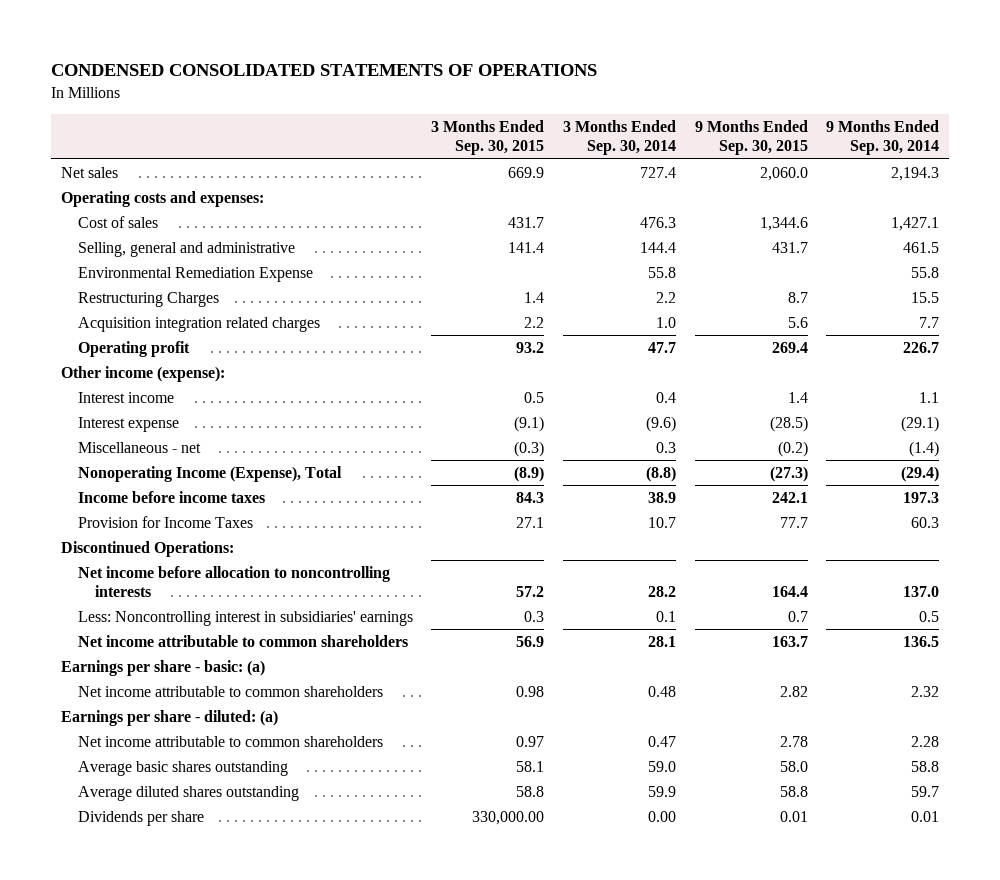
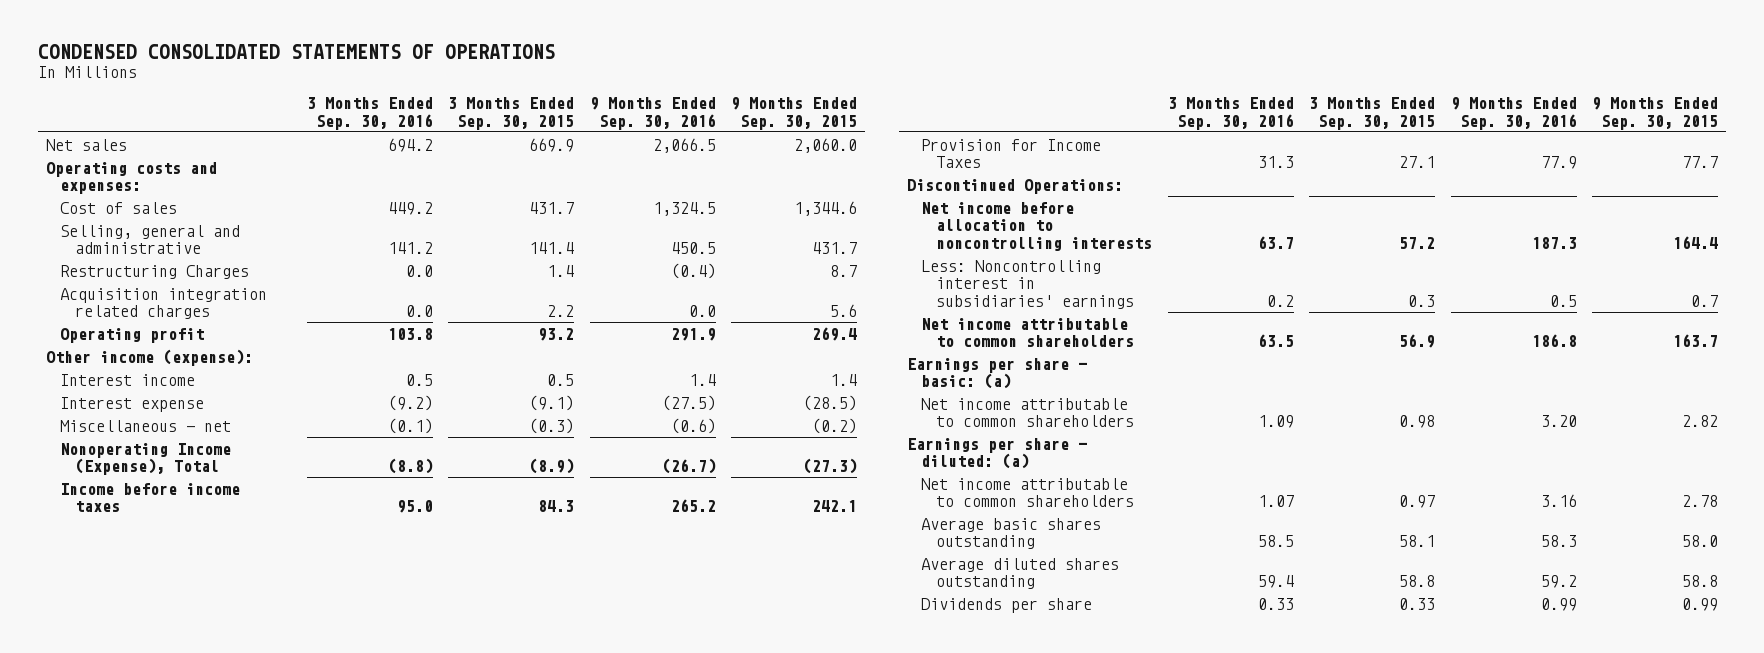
[563,119,677,156] 3 Months Ended Sep. 30, 2014 -> none
[826,119,940,156] 9 Months Ended Sep. 30, 2014 -> none
none -> [306,97,433,130] 3 Months Ended Sep. 30, 2016
none -> [589,97,716,130] 9 Months Ended Sep. 30, 2016
[77,266,313,282] Environmental Remediation Expense -> none
[472,810,545,825] 330,000.00 -> [1399,597,1436,610] 0.33
[779,810,808,822] 0.01 -> [1681,597,1718,611] 0.99

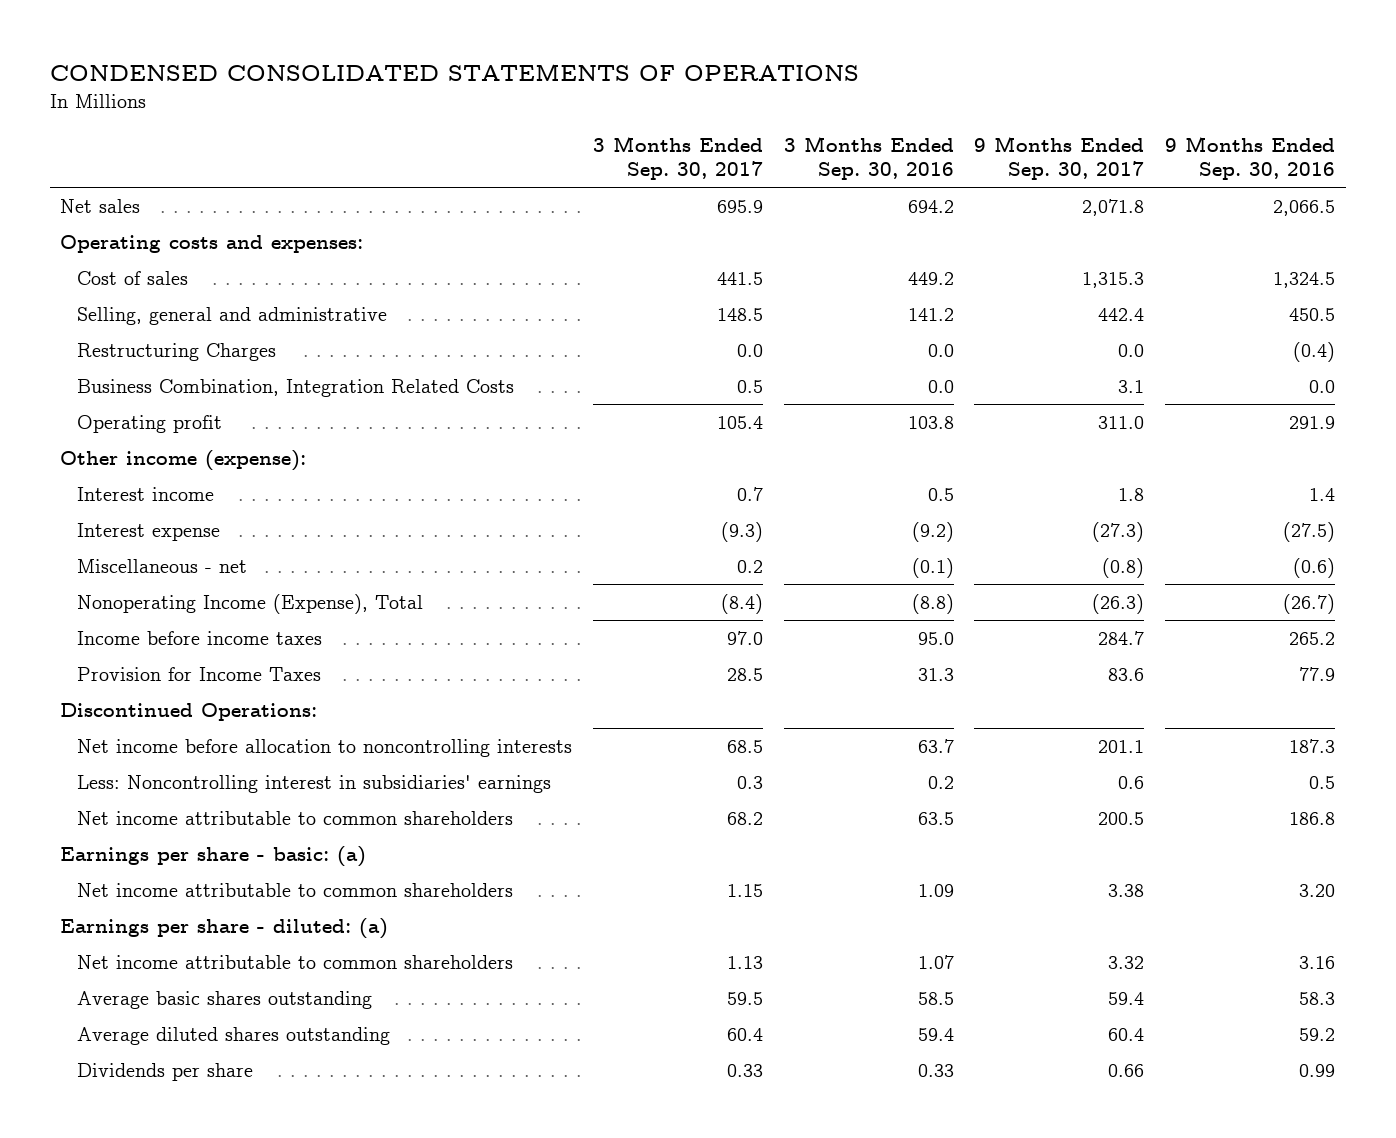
[448,97,575,130] 3 Months Ended Sep. 30, 2015 -> none
[730,97,857,130] 9 Months Ended Sep. 30, 2015 -> none
none -> [592,136,763,181] 3 Months Ended Sep. 30, 2017
none -> [974,136,1145,181] 9 Months Ended Sep. 30, 2017
[60,287,268,320] Acquisition integration related charges -> [76,378,514,397] Business Combination, Integration Related Costs

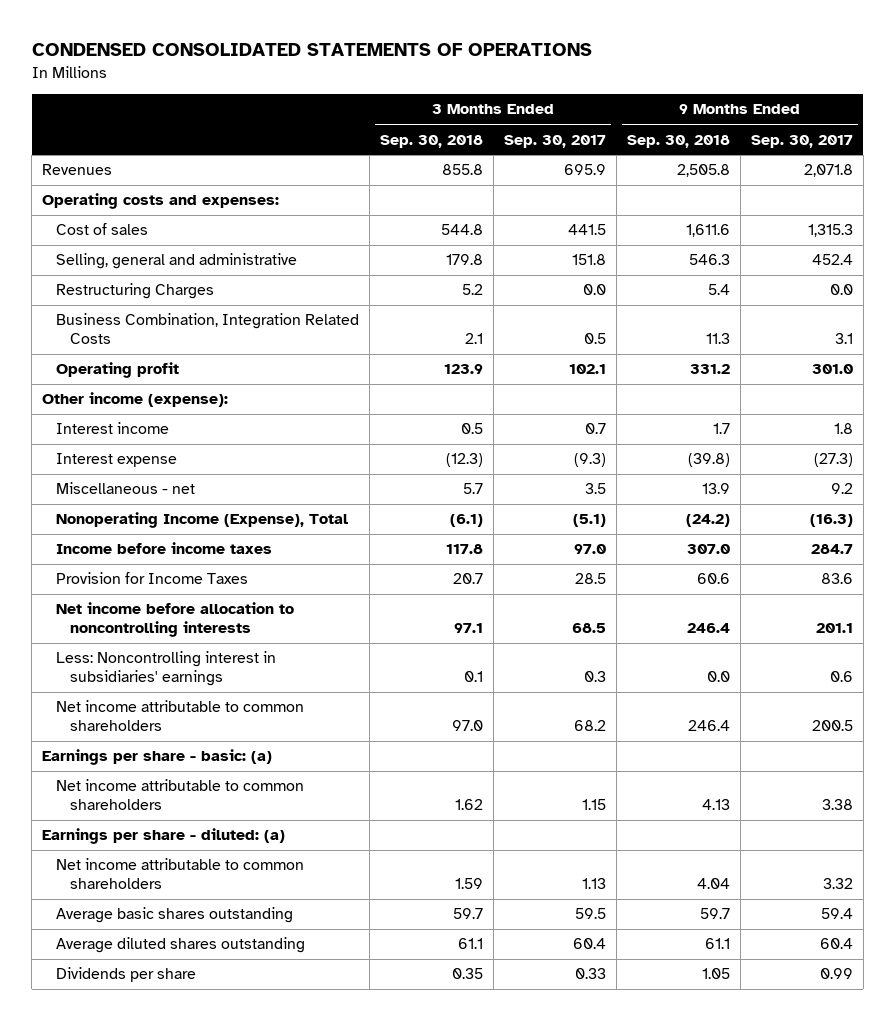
[783,136,954,181] 3 Months Ended Sep. 30, 2016 -> none
[1165,136,1336,181] 9 Months Ended Sep. 30, 2016 -> none
none -> [380,134,484,148] Sep. 30, 2018
none -> [627,134,731,148] Sep. 30, 2018
[60,198,141,213] Net sales -> [42,164,113,176] Revenues
[716,307,763,321] 148.5 -> [572,254,607,266] 151.8
[1098,307,1145,321] 442.4 -> [811,254,853,266] 452.4
[716,415,763,429] 105.4 -> [569,364,607,375] 102.1
[1098,415,1145,429] 311.0 -> [811,364,853,375] 301.0
[736,559,763,573] 0.2 -> [585,483,607,495] 3.5
[1102,557,1145,578] (0.8) -> [830,483,853,495] 9.2
[720,593,763,614] (8.4) -> [573,514,607,528] (5.1)
[1092,593,1145,614] (26.3) -> [809,514,853,528] (16.3)
[60,702,318,721] Discontinued Operations: -> none
[1108,1063,1145,1077] 0.66 -> [819,968,853,980] 0.99

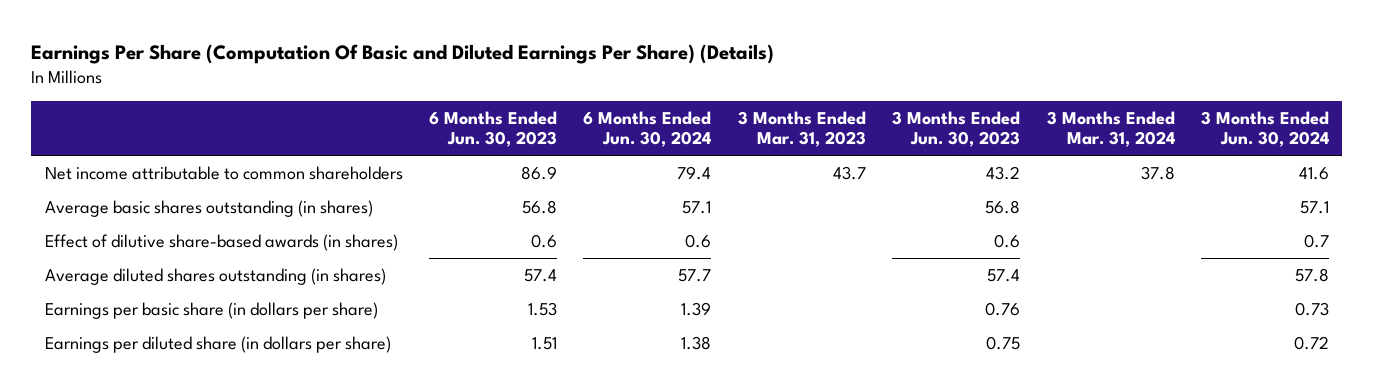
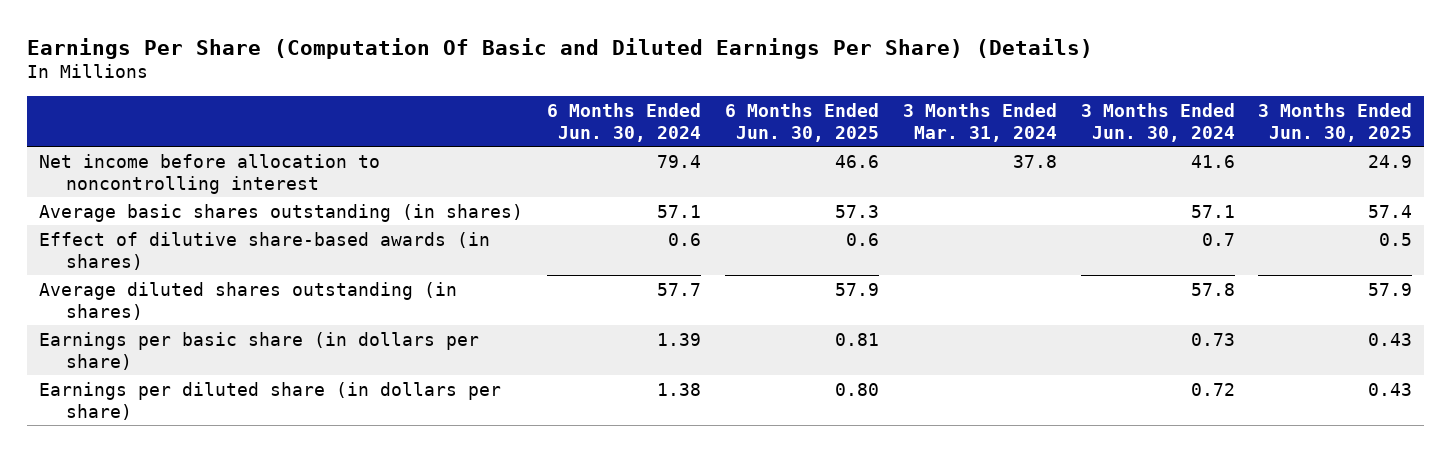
[428,110,557,148] 6 Months Ended Jun. 30, 2023 -> none
[737,110,866,148] 3 Months Ended Mar. 31, 2023 -> none
[892,110,1021,148] 3 Months Ended Jun. 30, 2023 -> none
none -> [724,102,879,142] 6 Months Ended Jun. 30, 2025
none -> [1258,102,1413,142] 3 Months Ended Jun. 30, 2025
[44,165,403,180] Net income attributable to common shareholders -> [39,153,381,194] Net income before allocation to noncontrolling interest

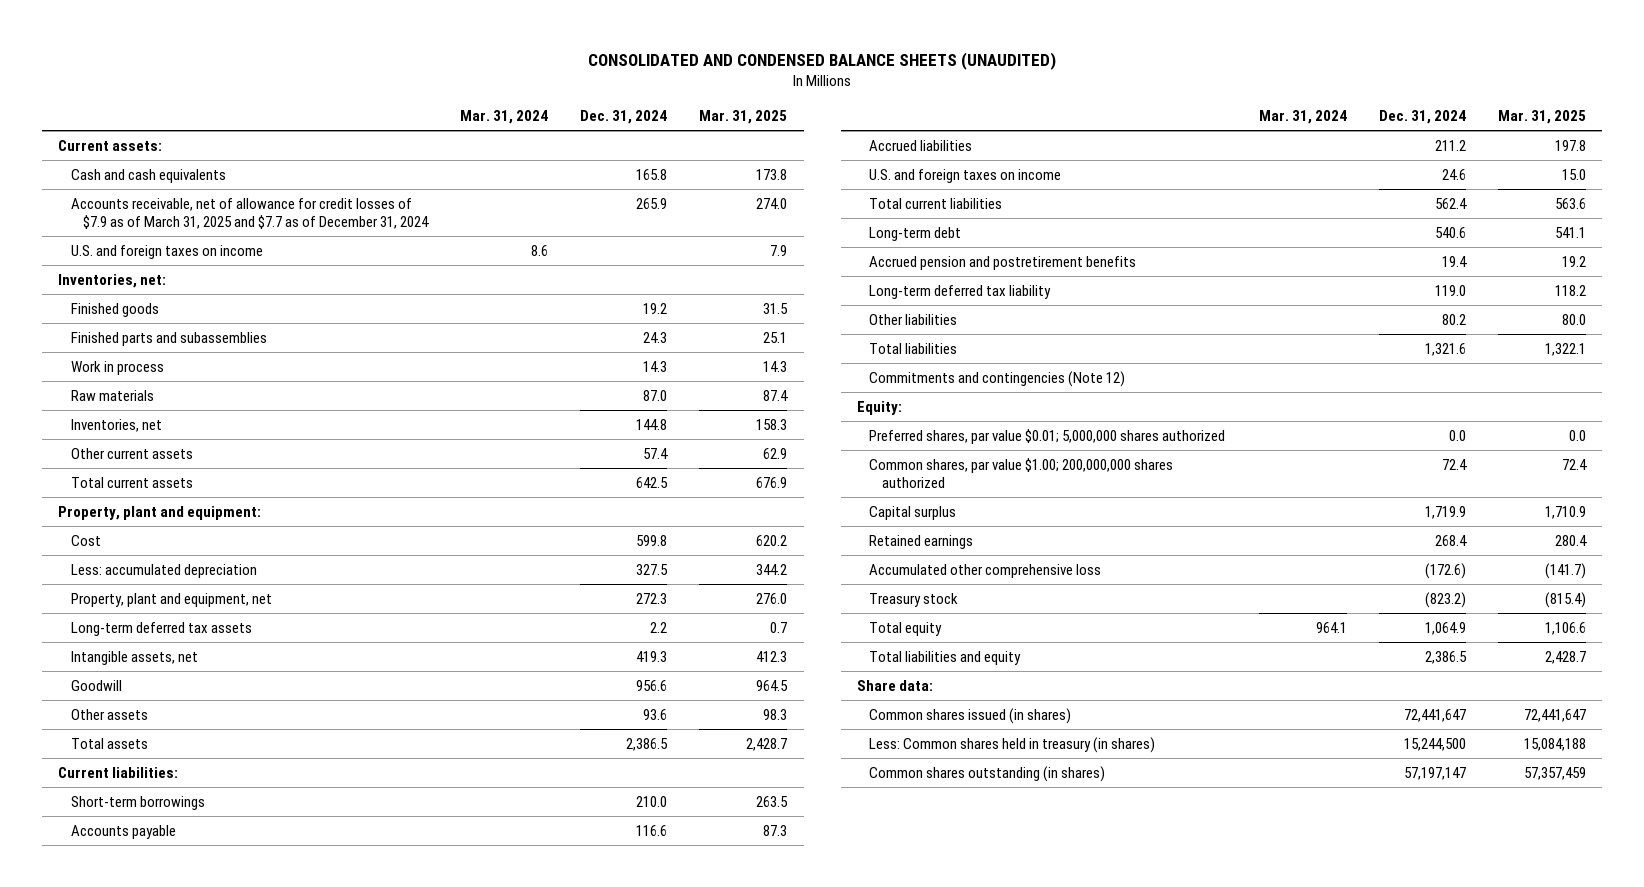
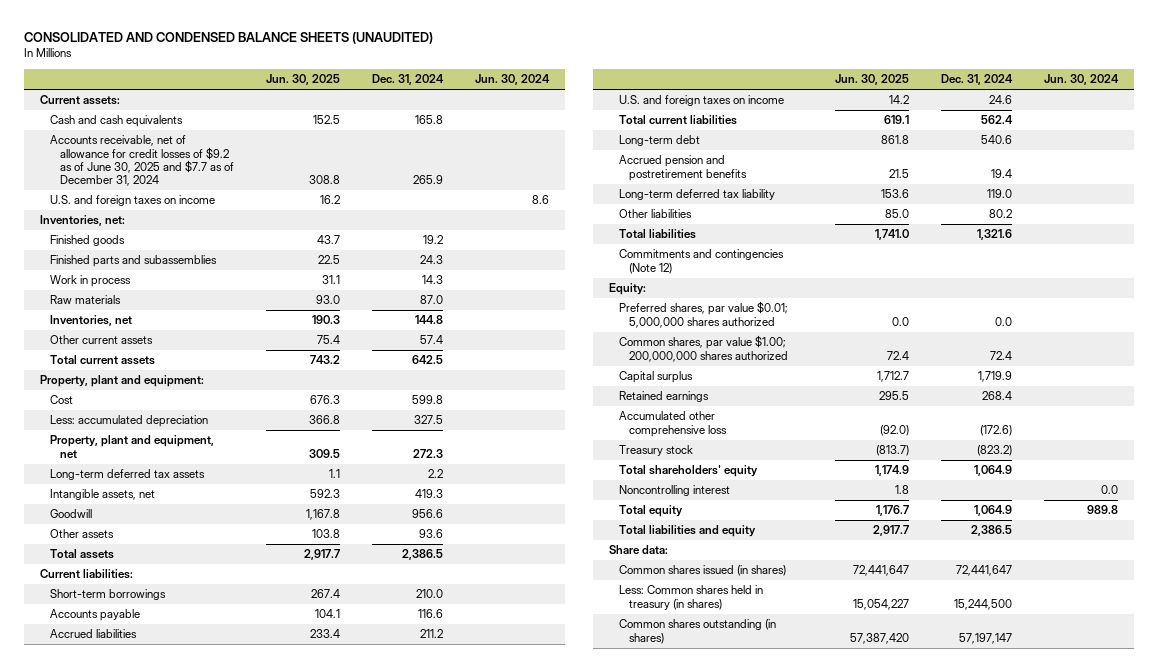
[460,109,549,124] Mar. 31, 2024 -> none
[699,109,788,124] Mar. 31, 2025 -> none
none -> [265,73,340,85] Jun. 30, 2025
none -> [474,73,550,85] Jun. 30, 2024
[70,198,430,229] Accounts receivable, net of allowance for credit losses of $7.9 as of March 31, 2025 and $7.7 as of December 31, 2024 -> [49,135,234,187] Accounts receivable, net of allowance for credit losses of $9.2 as of June 30, 2025 and $7.7 as of December 31, 2024
none -> [619,465,759,478] Total shareholders' equity
none -> [619,485,731,497] Noncontrolling interest

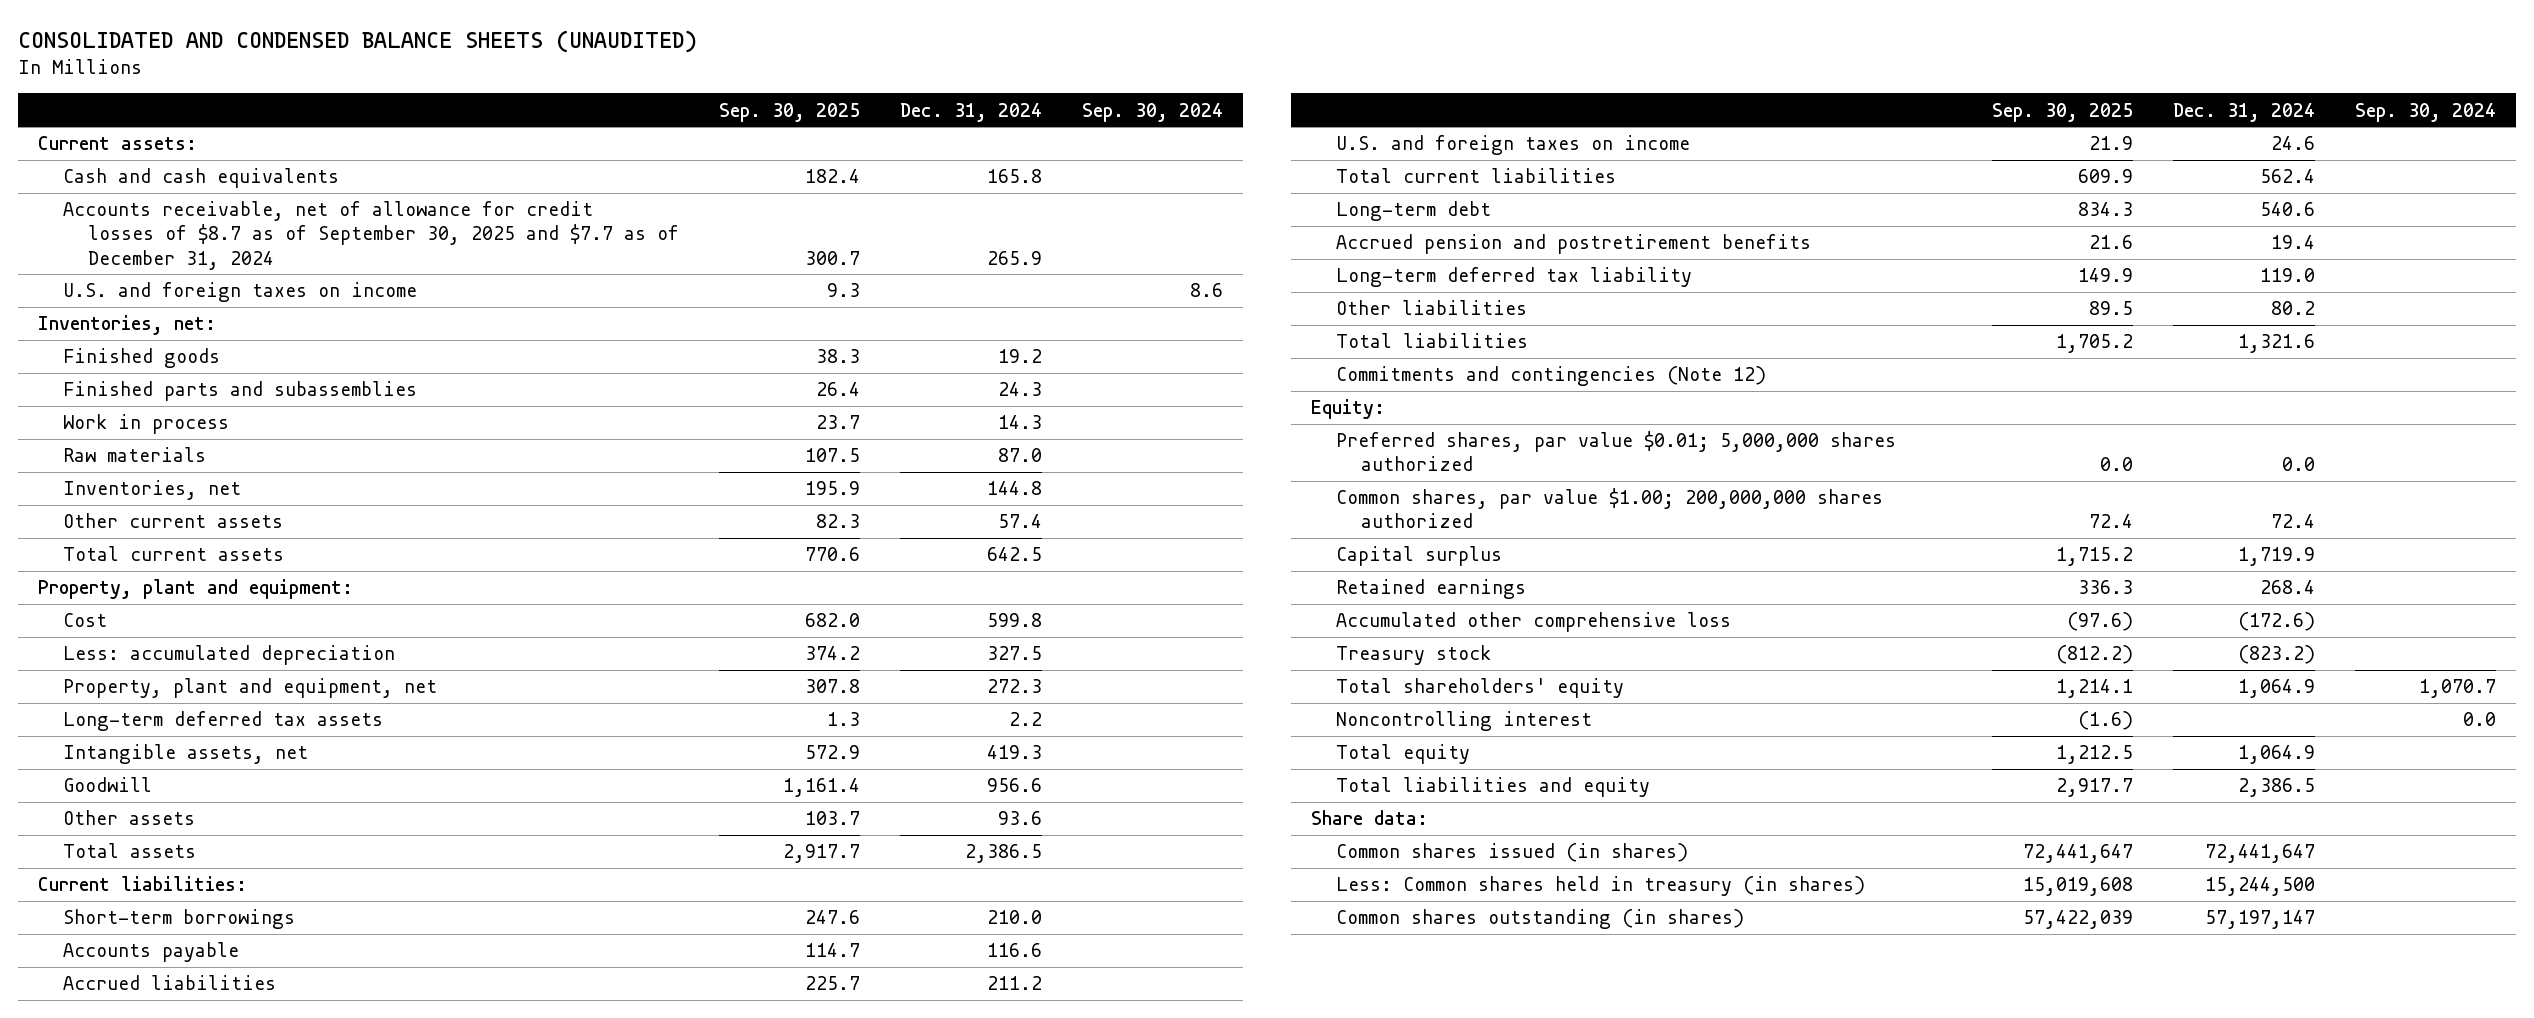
[265,73,340,85] Jun. 30, 2025 -> none
[474,73,550,85] Jun. 30, 2024 -> none
none -> [718,102,860,122] Sep. 30, 2025
none -> [1081,102,1223,122] Sep. 30, 2024
[49,135,234,187] Accounts receivable, net of allowance for credit losses of $9.2 as of June 30, 2025 and $7.7 as of December 31, 2024 -> [62,201,679,270] Accounts receivable, net of allowance for credit losses of $8.7 as of September 30, 2025 and $7.7 as of December 31, 2024

